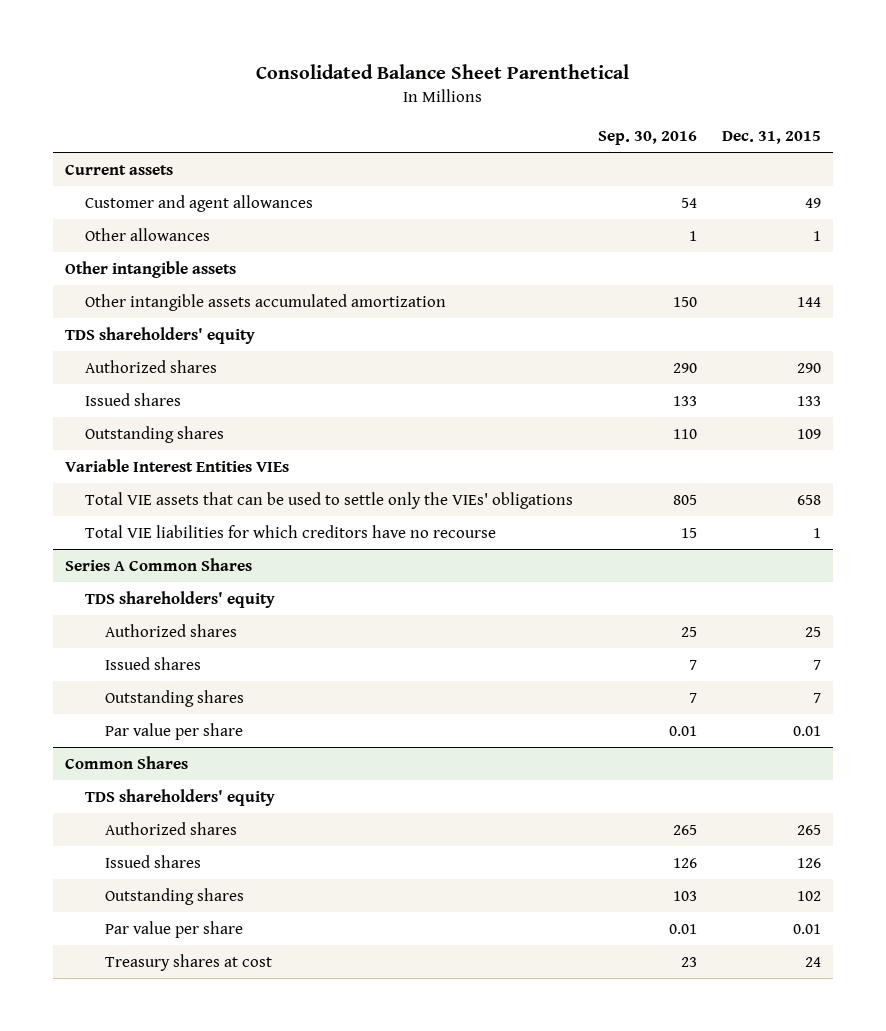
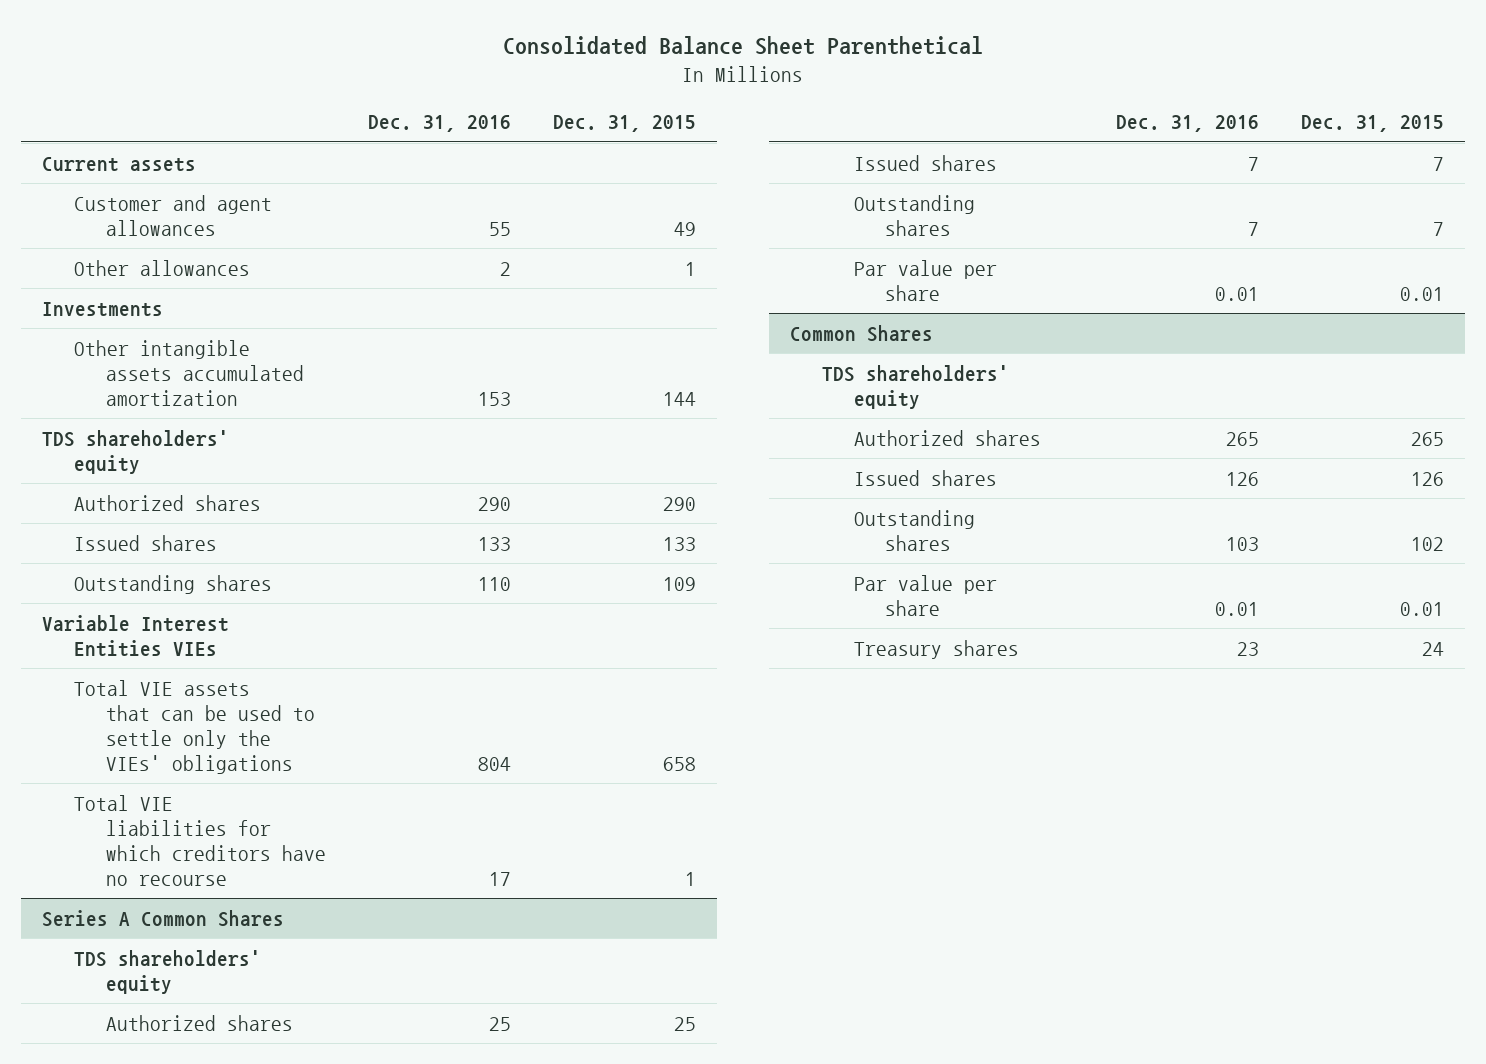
[597,130,697,145] Sep. 30, 2016 -> none
none -> [367,115,511,133] Dec. 31, 2016
[65,260,237,278] Other intangible assets -> none
none -> [41,301,163,317] Investments
[104,953,272,971] Treasury shares at cost -> [853,639,1019,659] Treasury shares

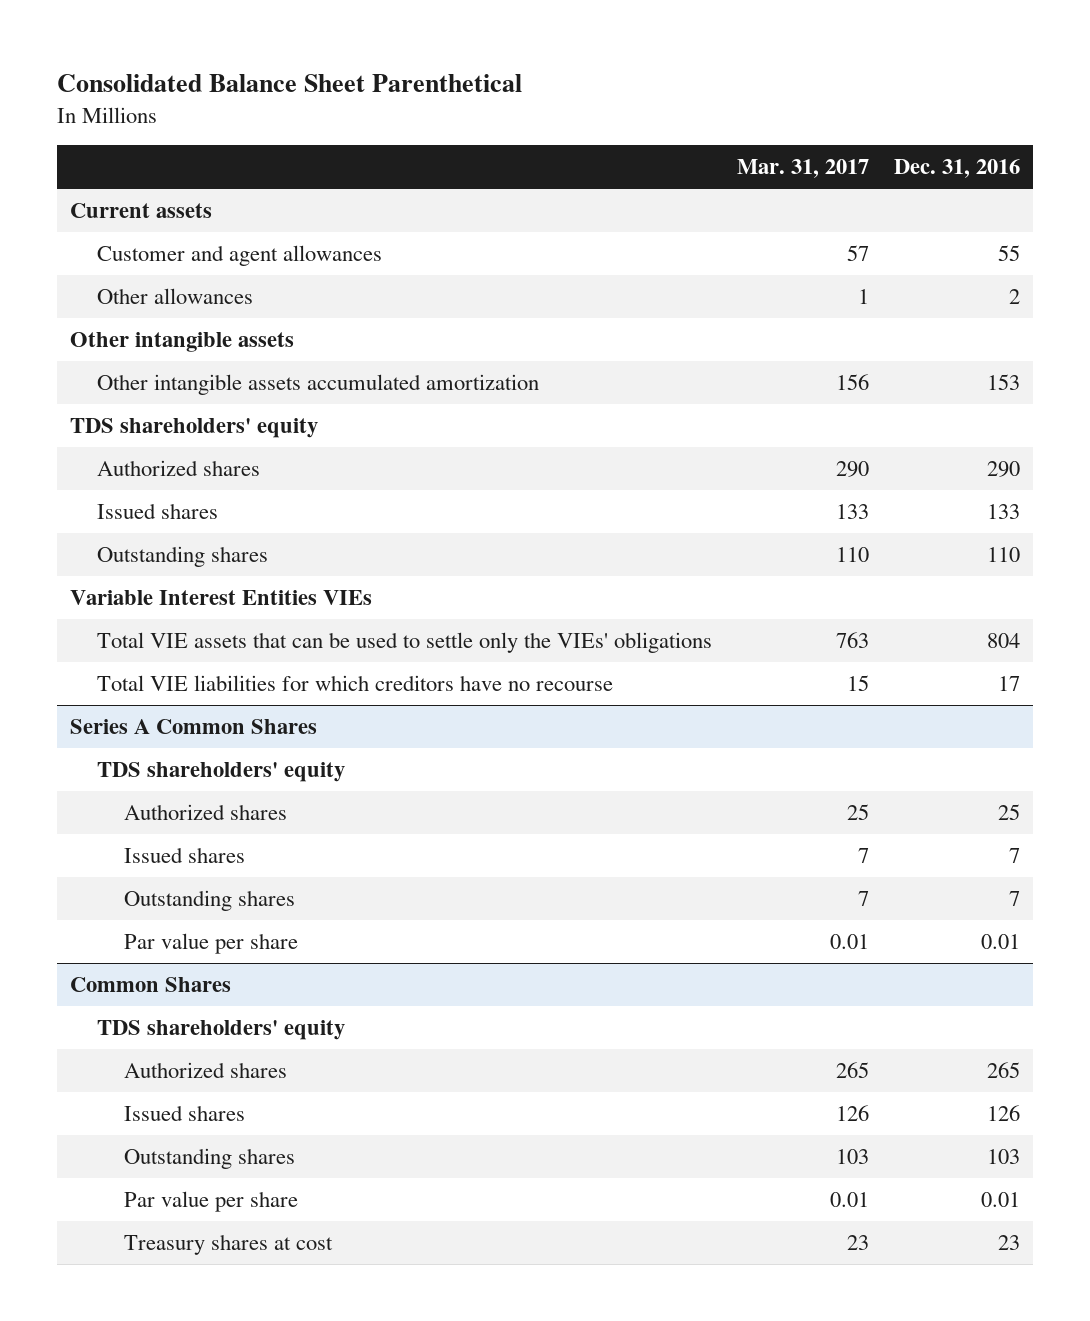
[552,115,696,133] Dec. 31, 2015 -> none
none -> [737,158,870,178] Mar. 31, 2017
[41,301,163,317] Investments -> none
none -> [69,331,294,352] Other intangible assets
[853,639,1019,659] Treasury shares -> [123,1233,333,1255] Treasury shares at cost

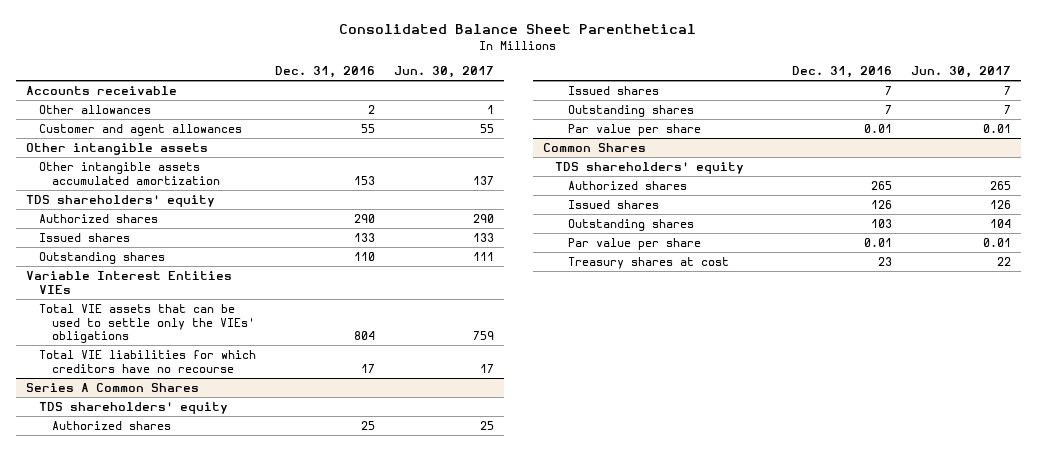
[737,158,870,178] Mar. 31, 2017 -> none
none -> [394,66,495,79] Jun. 30, 2017
[69,202,212,218] Current assets -> none
none -> [25,85,177,95] Accounts receivable
[96,244,382,266] Customer and agent allowances -> [38,123,242,136] Customer and agent allowances

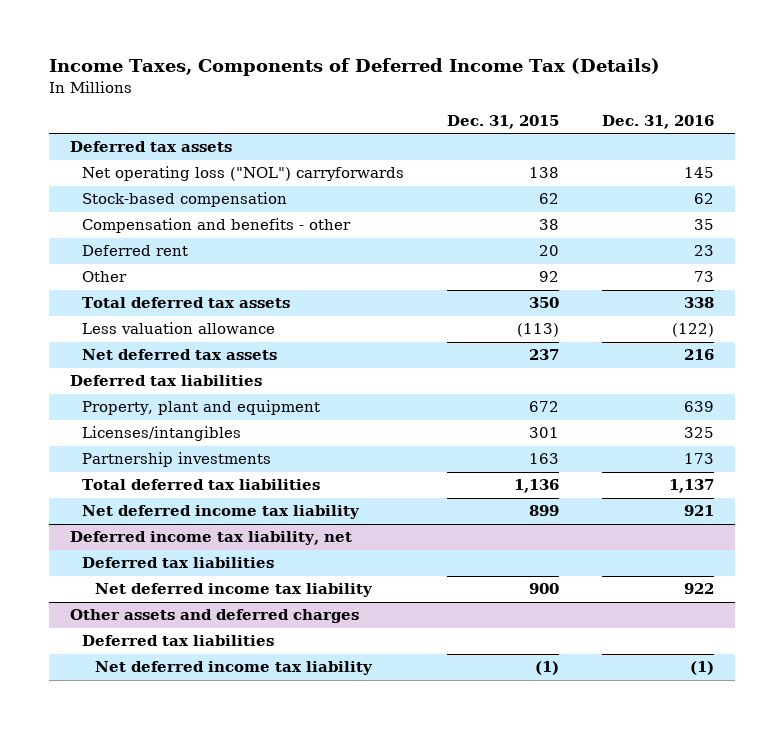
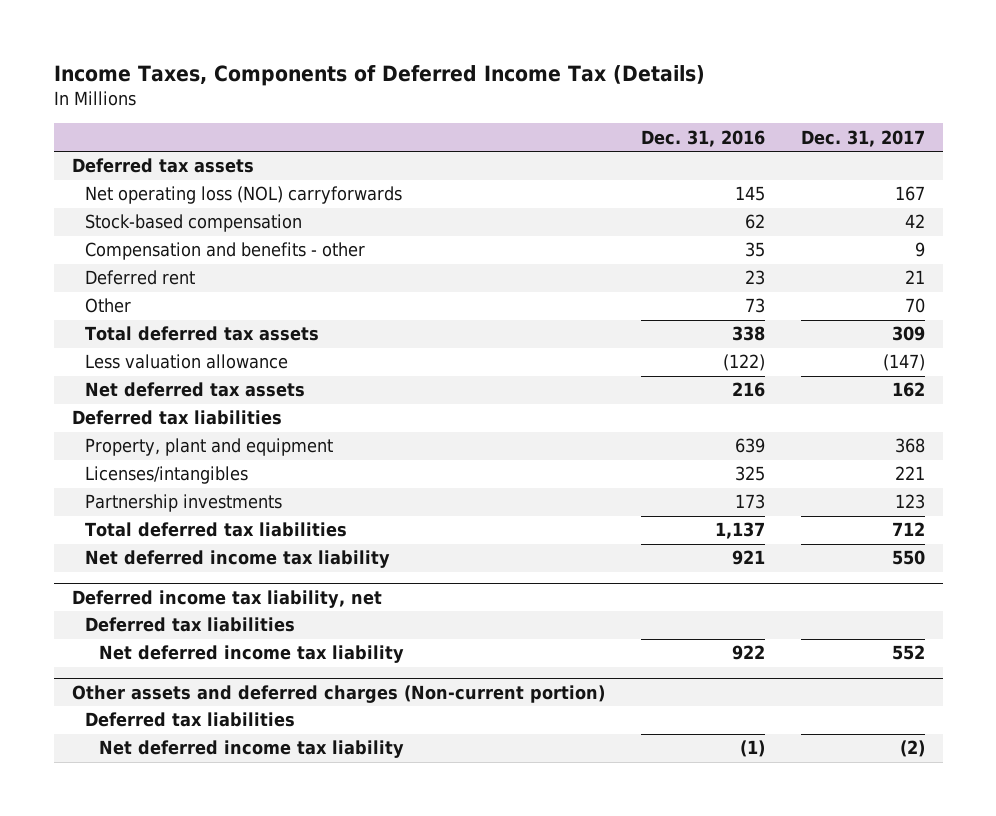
[446,115,559,130] Dec. 31, 2015 -> none
none -> [800,129,925,147] Dec. 31, 2017
[82,166,405,182] Net operating loss ("NOL") carryforwards -> [85,186,403,205] Net operating loss (NOL) carryforwards
[70,609,360,624] Other assets and deferred charges -> [71,684,605,703] Other assets and deferred charges (Non-current portion)

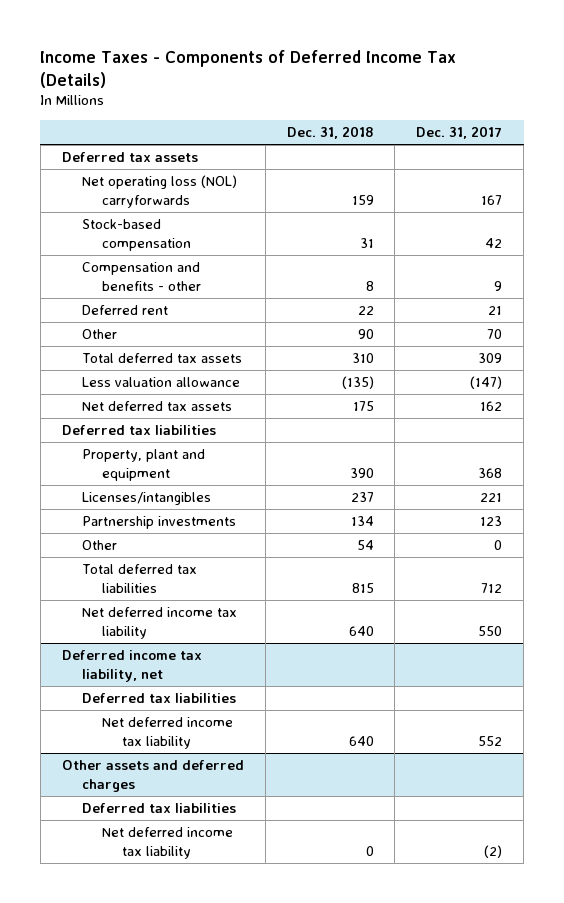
[53,65,705,87] Income Taxes, Components of Deferred Income Tax (Details) -> [40,49,457,88] Income Taxes - Components of Deferred Income Tax (Details)
[640,129,765,147] Dec. 31, 2016 -> none
none -> [286,126,374,140] Dec. 31, 2018
none -> [81,540,117,551] Other
[71,684,605,703] Other assets and deferred charges (Non-current portion) -> [61,760,244,792] Other assets and deferred charges

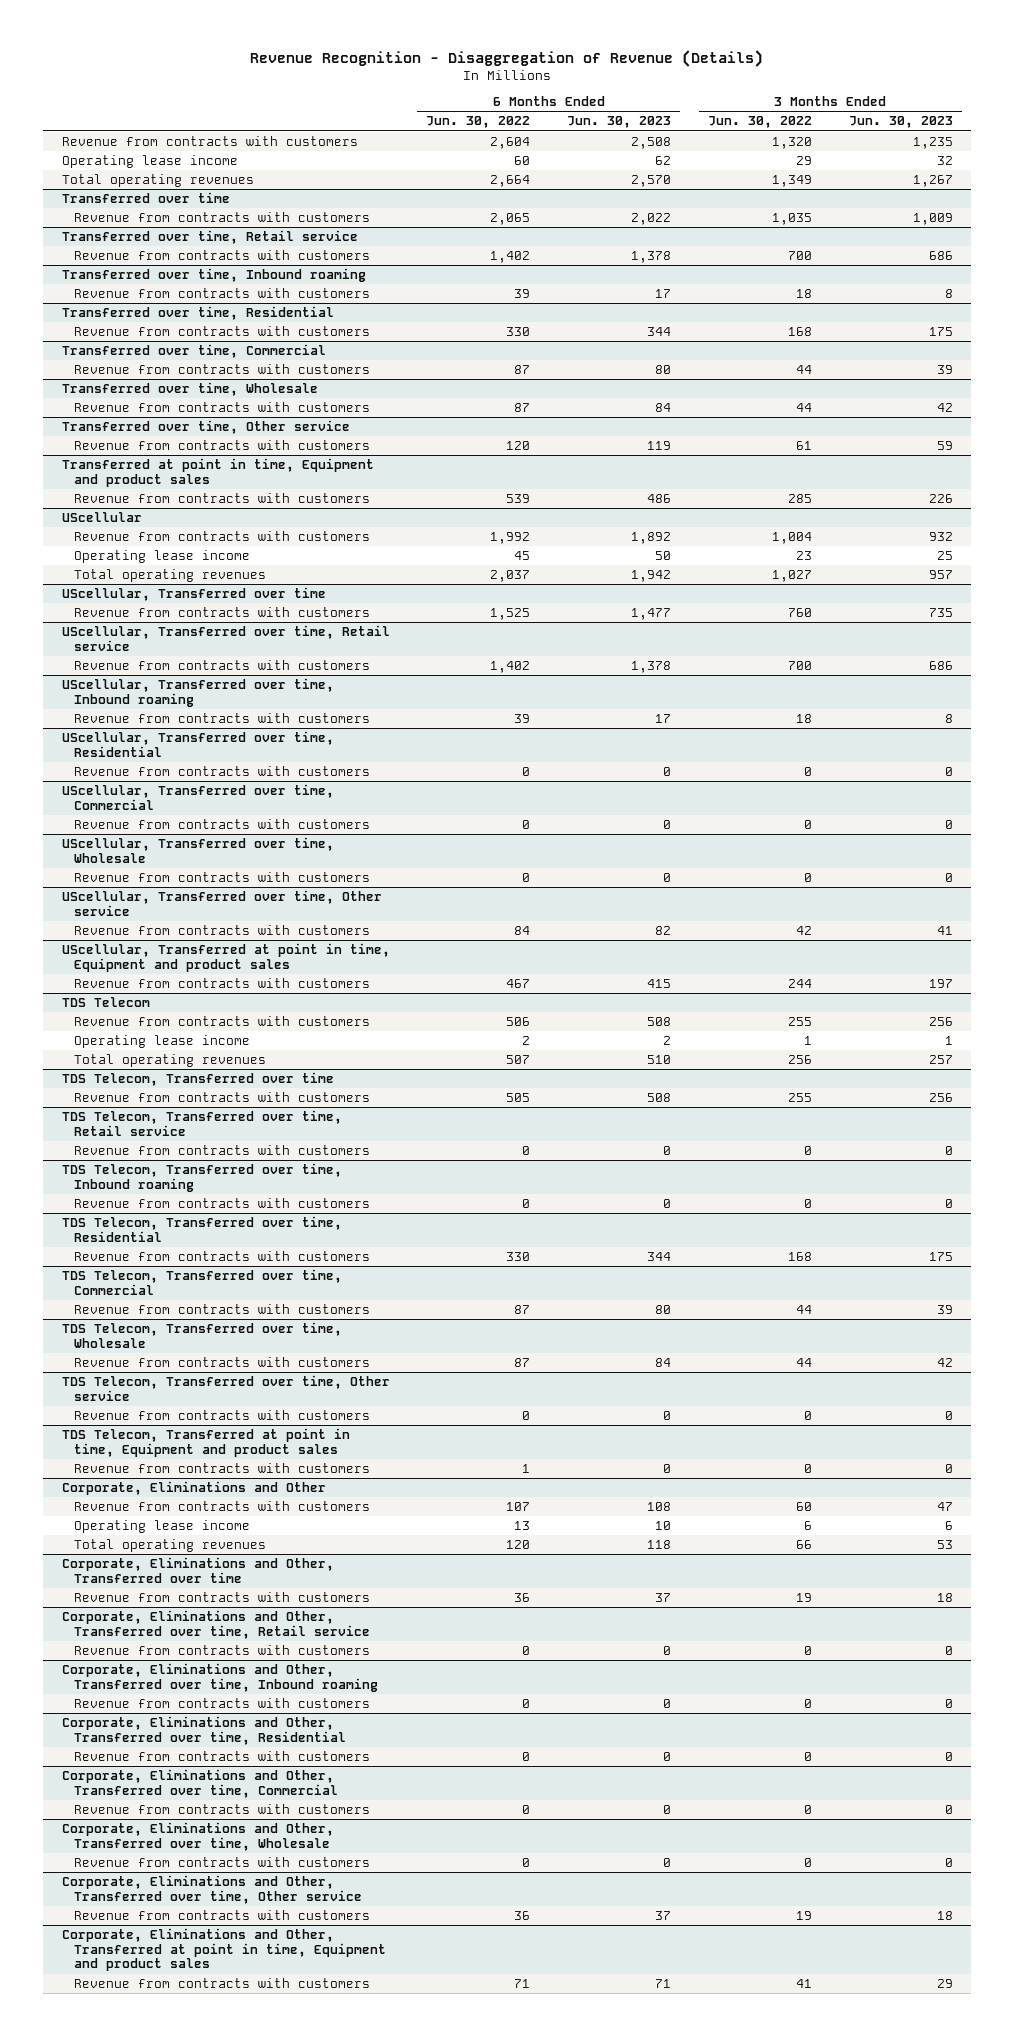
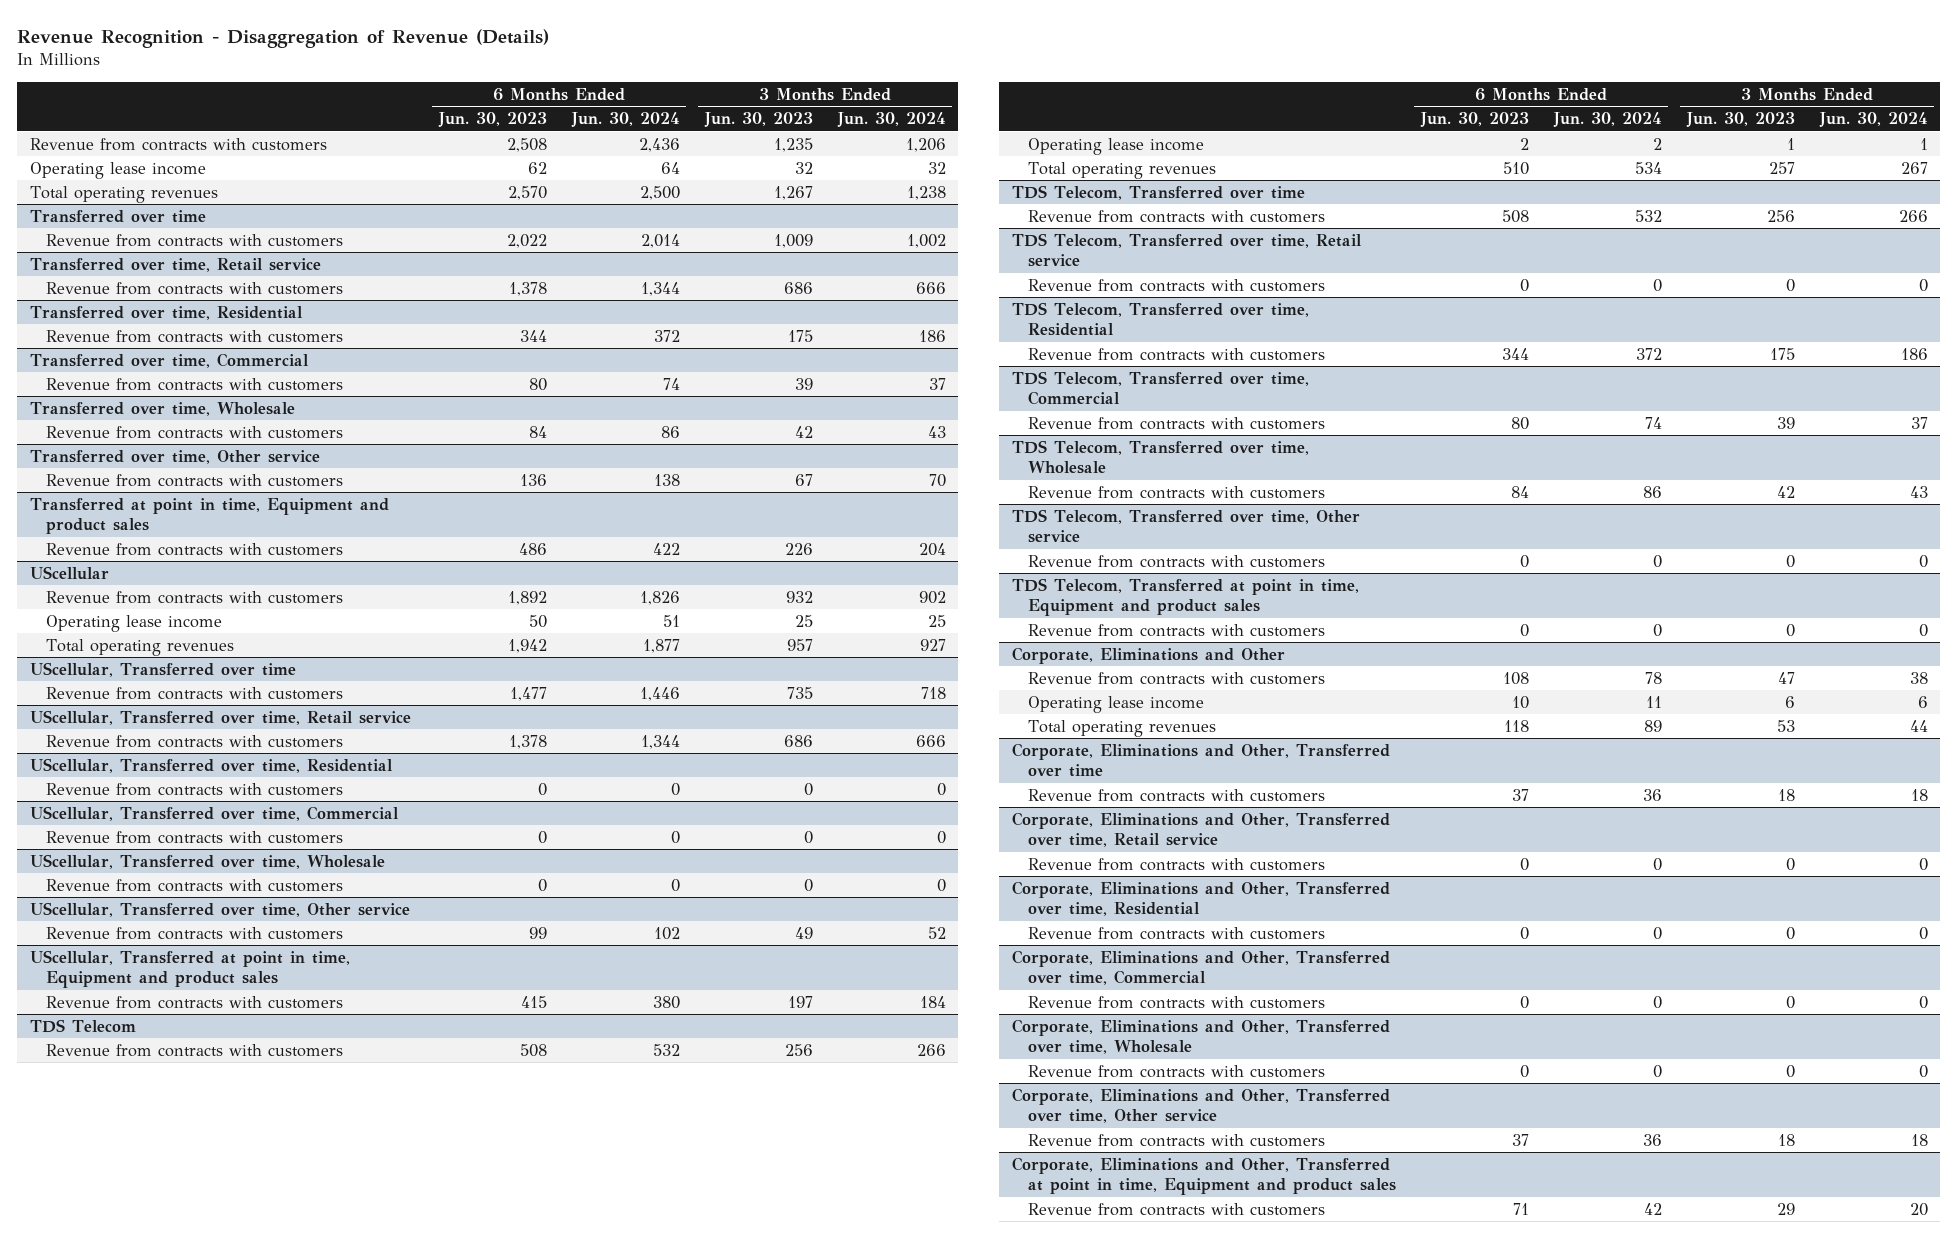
[426,116,531,129] Jun. 30, 2022 -> none
[707,116,812,129] Jun. 30, 2022 -> none
none -> [570,112,680,128] Jun. 30, 2024
none -> [836,112,946,128] Jun. 30, 2024
[61,268,366,283] Transferred over time, Inbound roaming -> none
[74,288,371,299] Revenue from contracts with customers -> none
[647,441,672,451] 119 -> [519,473,547,486] 136
[936,441,953,451] 59 -> [794,473,813,486] 67
[61,678,334,707] UScellular, Transferred over time, Inbound roaming -> none
[74,713,371,724] Revenue from contracts with customers -> none
[655,926,672,936] 82 -> [528,926,547,939] 99
[936,926,953,936] 41 -> [794,926,813,939] 49
[61,1163,342,1192] TDS Telecom, Transferred over time, Inbound roaming -> none
[74,1198,371,1209] Revenue from contracts with customers -> none
[61,1663,379,1692] Corporate, Eliminations and Other, Transferred over time, Inbound roaming -> none
[74,1698,371,1709] Revenue from contracts with customers -> none

